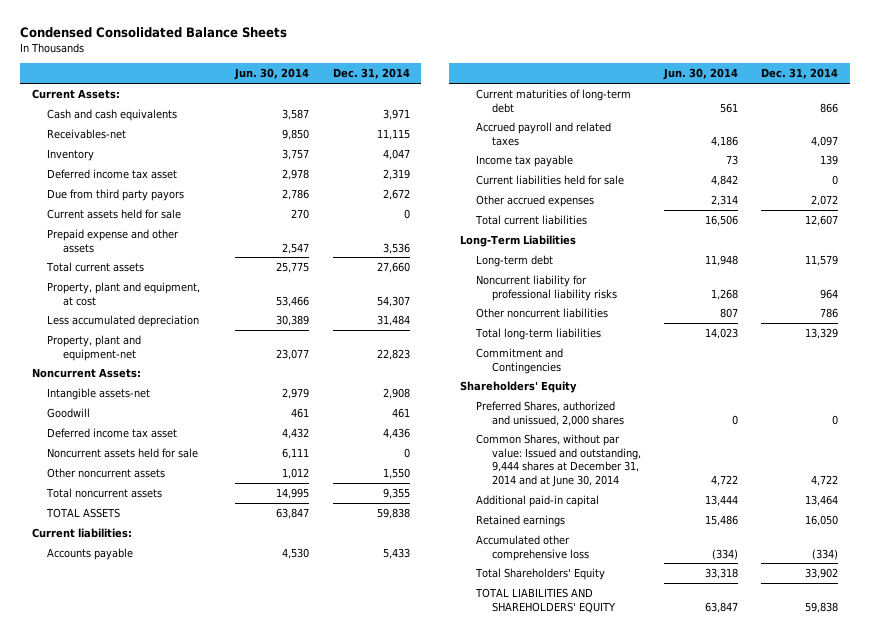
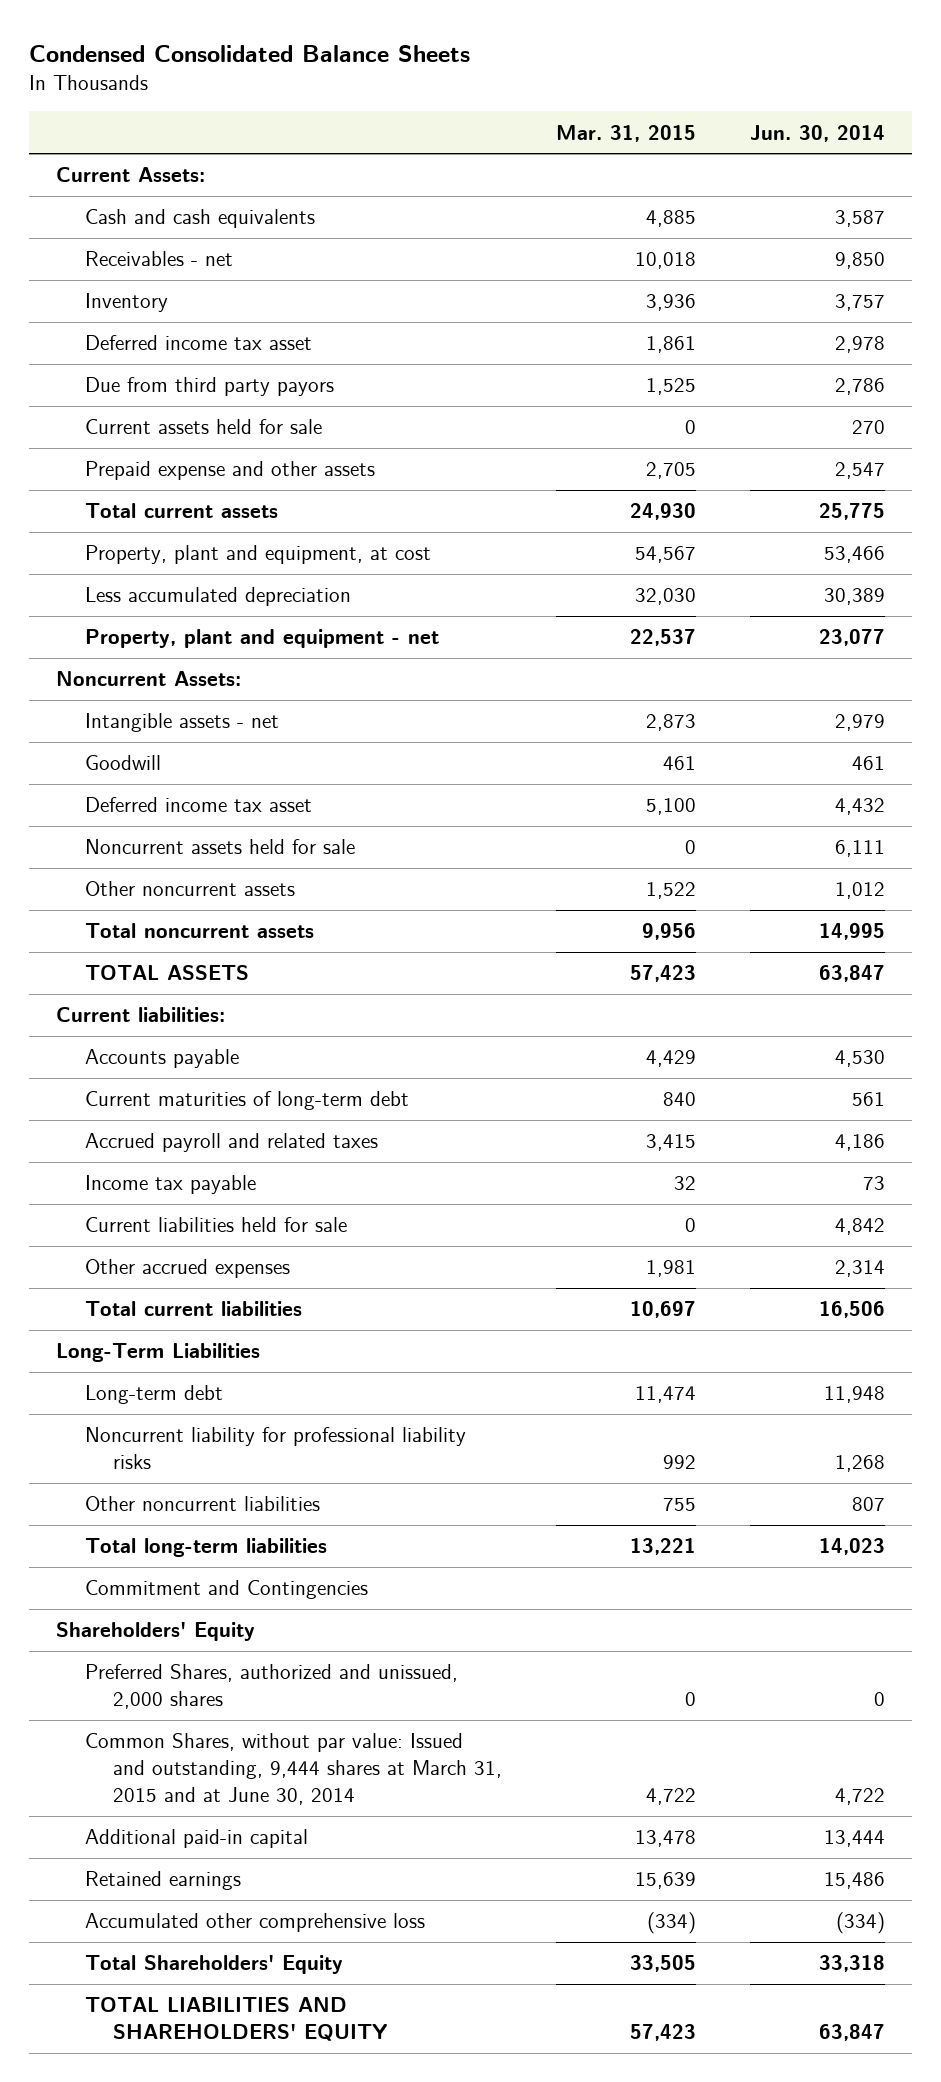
[332,68,410,80] Dec. 31, 2014 -> none
none -> [555,124,696,142] Mar. 31, 2015
[47,128,127,139] Receivables-net -> [84,251,233,267] Receivables - net
[47,334,142,361] Property, plant and equipment-net -> [84,629,439,649] Property, plant and equipment - net
[47,387,151,400] Intangible assets-net -> [84,713,279,733] Intangible assets - net
[476,433,642,487] Common Shares, without par value: Issued and outstanding, 9,444 shares at December 31, 2014 and at June 30, 2014 -> [84,1733,503,1805] Common Shares, without par value: Issued and outstanding, 9,444 shares at March 31, 2015 and at June 30, 2014

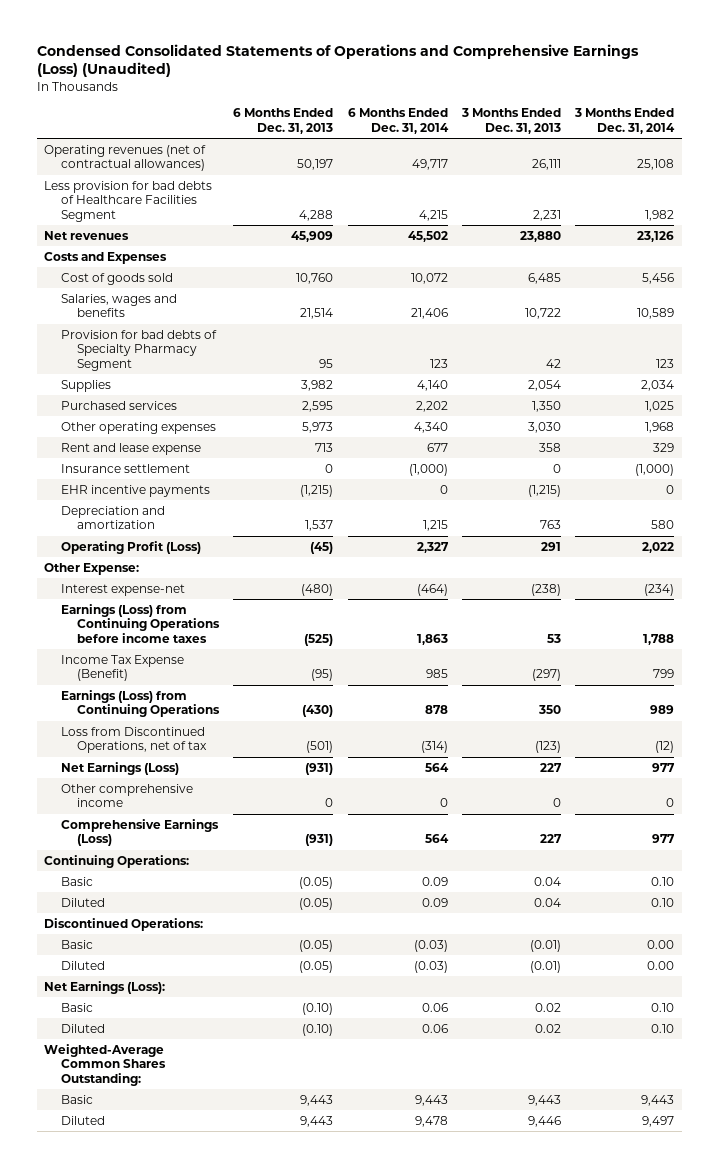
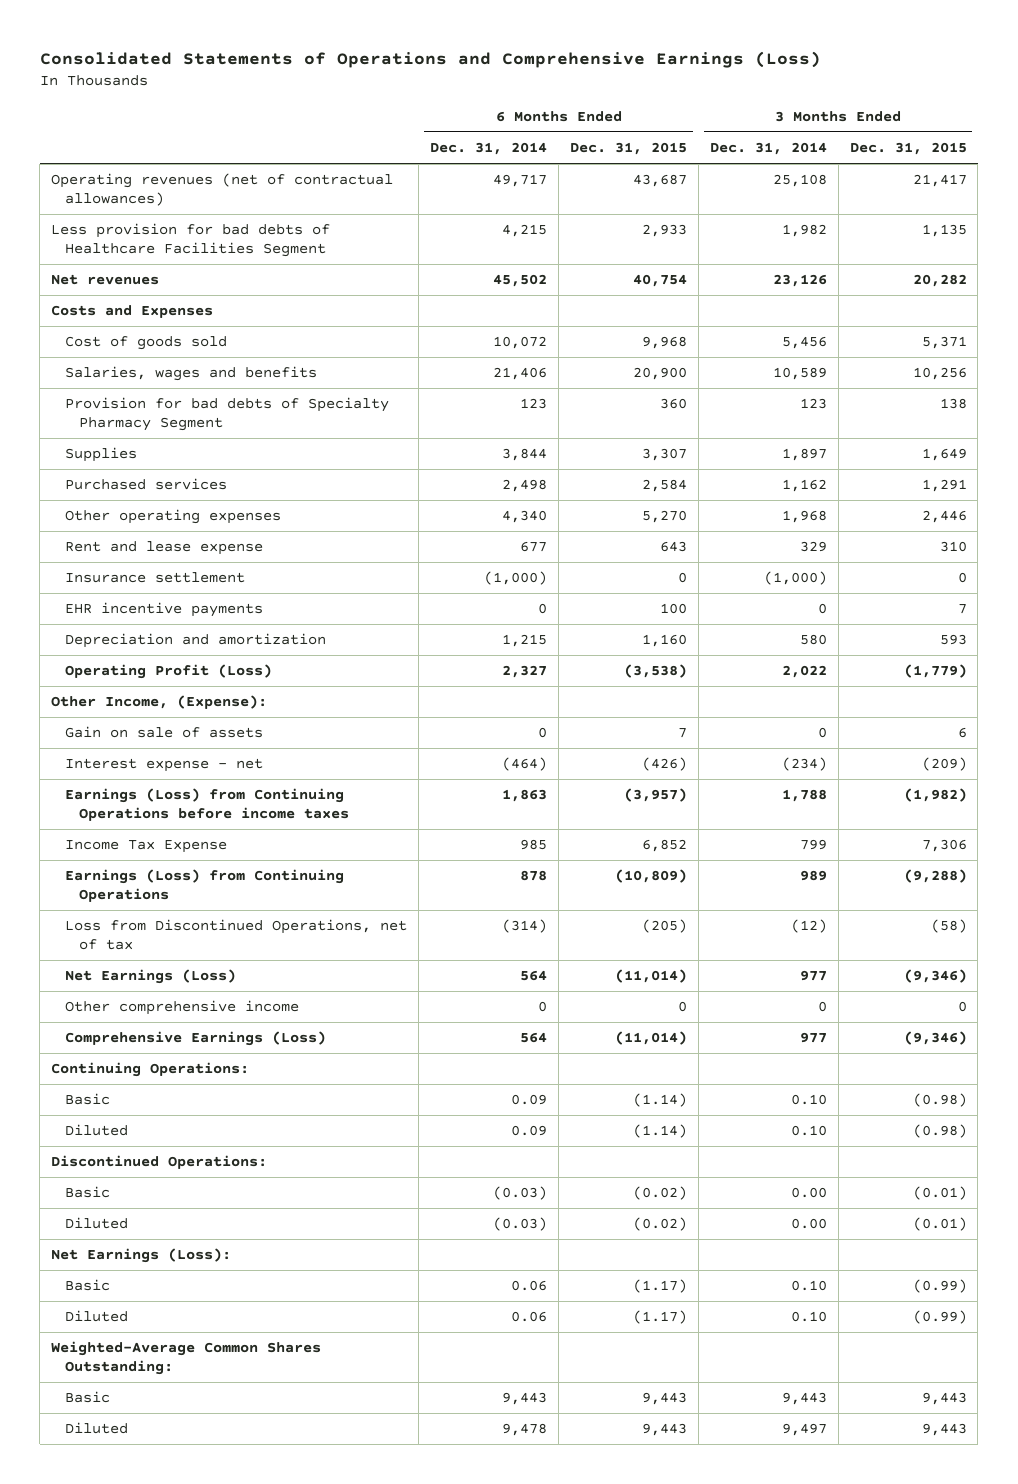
[37,43,640,78] Condensed Consolidated Statements of Operations and Comprehensive Earnings (Loss) (Unaudited) -> [39,50,821,68] Consolidated Statements of Operations and Comprehensive Earnings (Loss)
[233,108,334,134] 6 Months Ended Dec. 31, 2013 -> none
[461,108,562,134] 3 Months Ended Dec. 31, 2013 -> none
none -> [569,142,687,156] Dec. 31, 2015
none -> [849,142,967,156] Dec. 31, 2015
[416,379,448,391] 4,140 -> [502,448,548,462] 3,844
[641,379,675,391] 2,034 -> [781,448,827,462] 1,897
[415,400,448,412] 2,202 -> [502,479,548,493] 2,498
[645,400,675,412] 1,025 -> [781,479,827,493] 1,162
[44,562,140,575] Other Expense: -> [51,695,268,710] Other Income, (Expense):
none -> [65,726,264,739] Gain on sale of assets
[60,583,185,596] Interest expense-net -> [65,758,264,773] Interest expense - net
[60,654,184,682] Income Tax Expense (Benefit) -> [65,840,228,854] Income Tax Expense

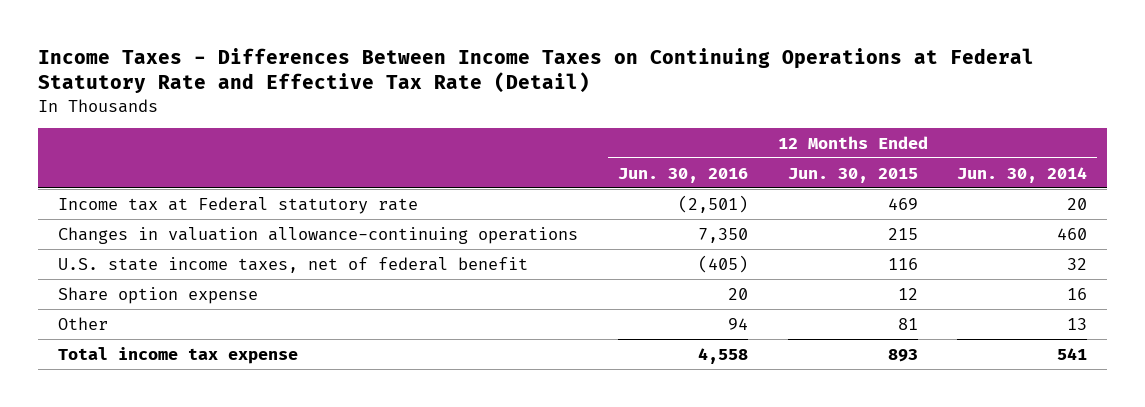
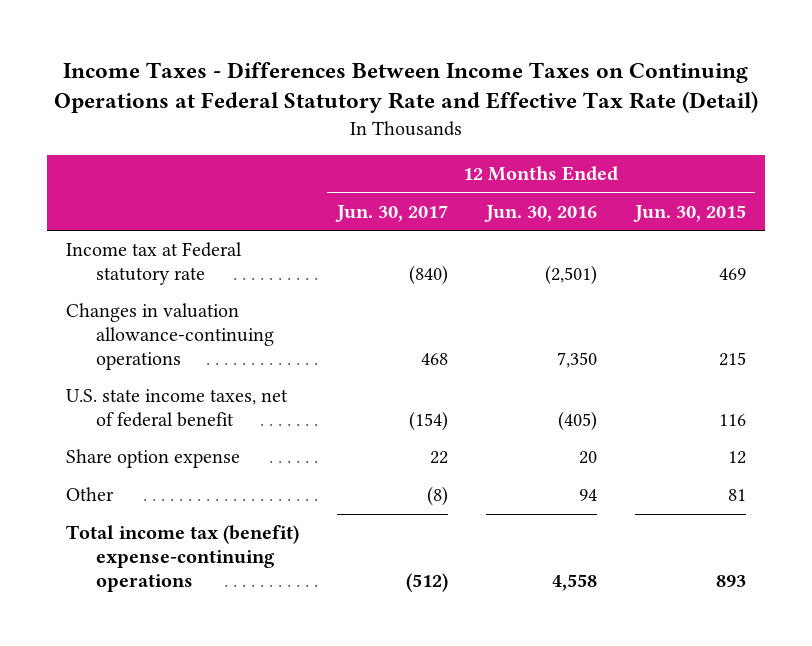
[957,166,1088,183] Jun. 30, 2014 -> none
none -> [334,204,448,222] Jun. 30, 2017
[57,346,298,364] Total income tax expense -> [66,525,300,592] Total income tax (benefit) expense-continuing operations

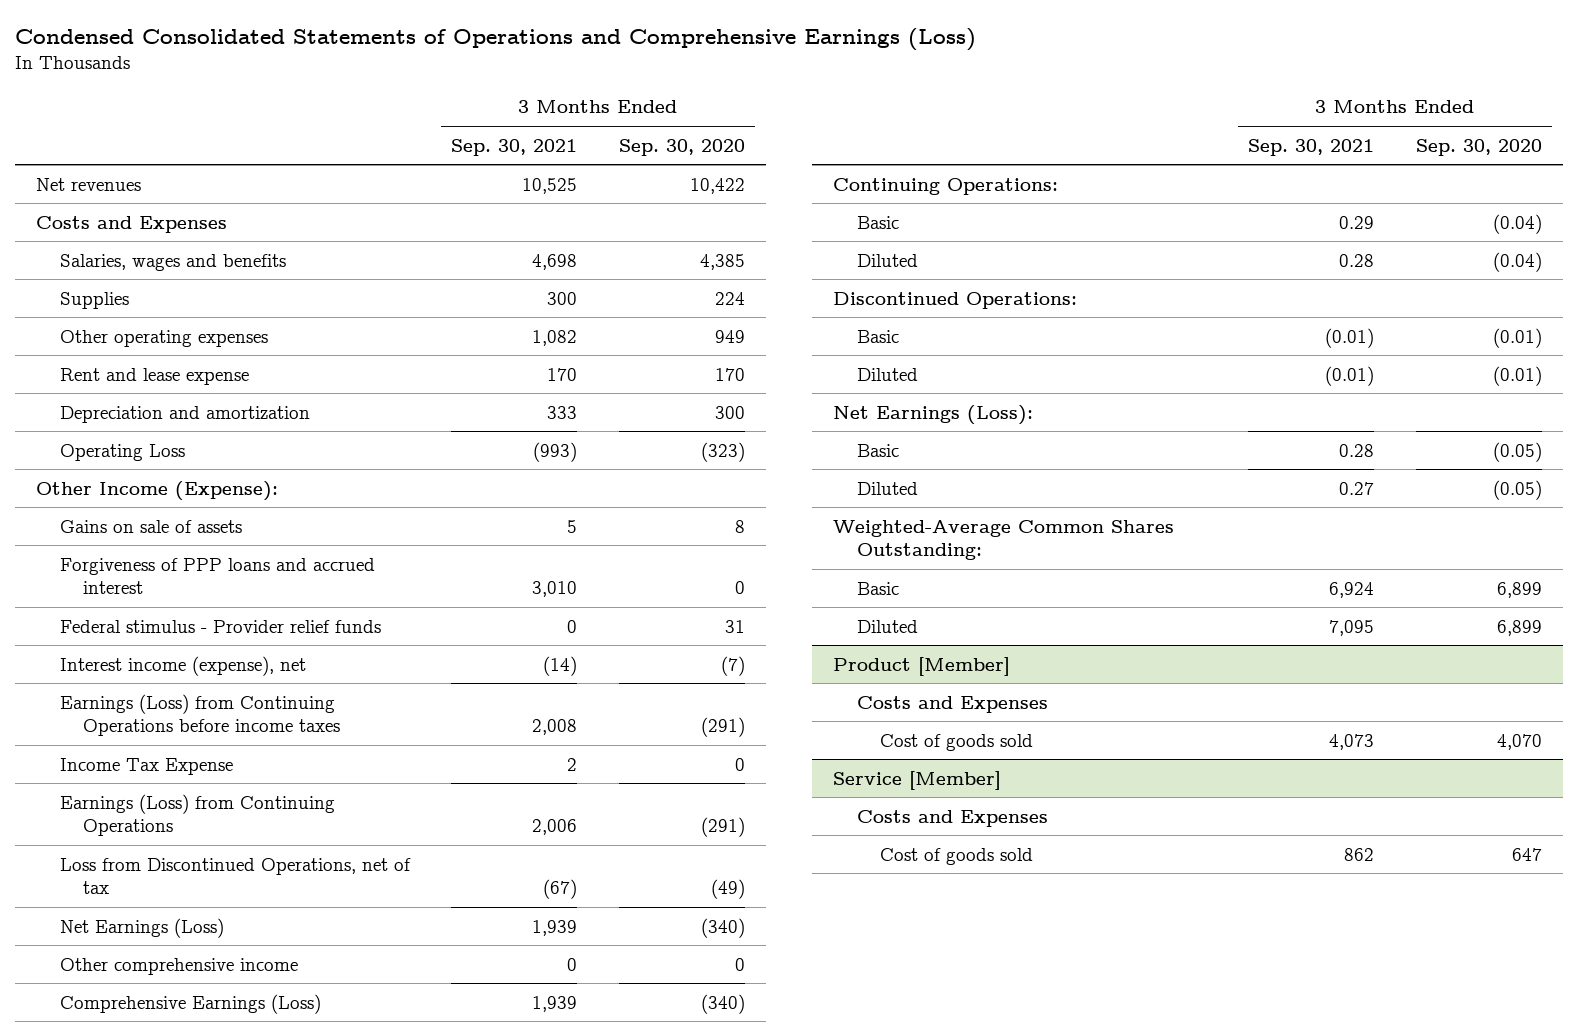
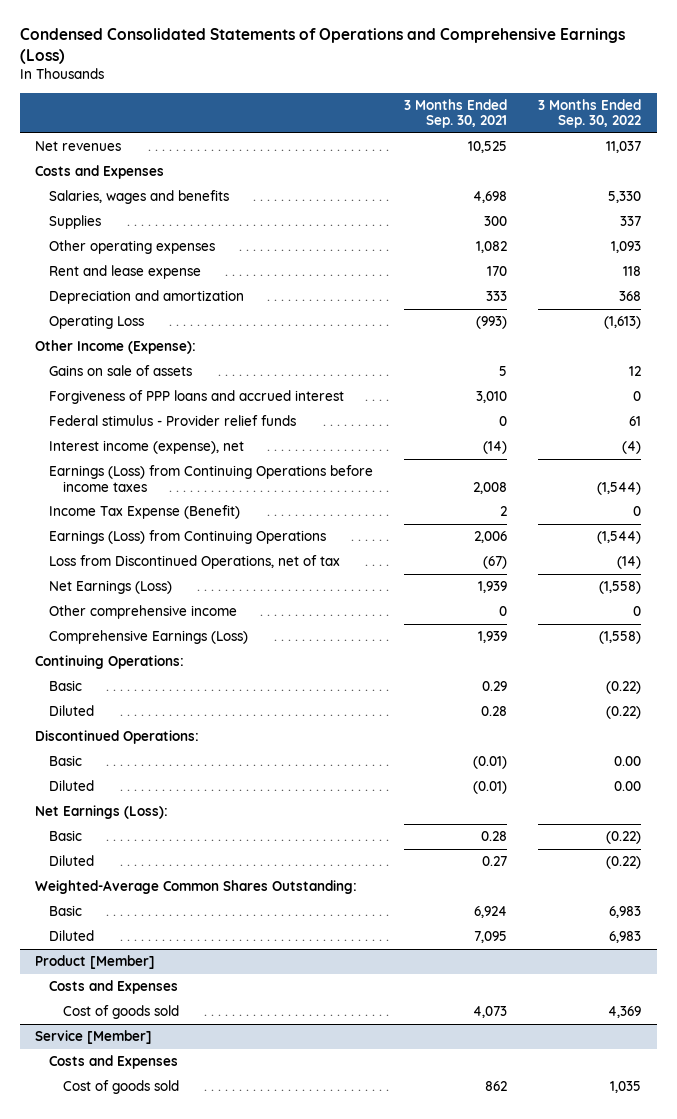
[618,138,745,156] Sep. 30, 2020 -> none
none -> [538,98,642,129] 3 Months Ended Sep. 30, 2022
[59,757,233,775] Income Tax Expense -> [49,505,241,520] Income Tax Expense (Benefit)

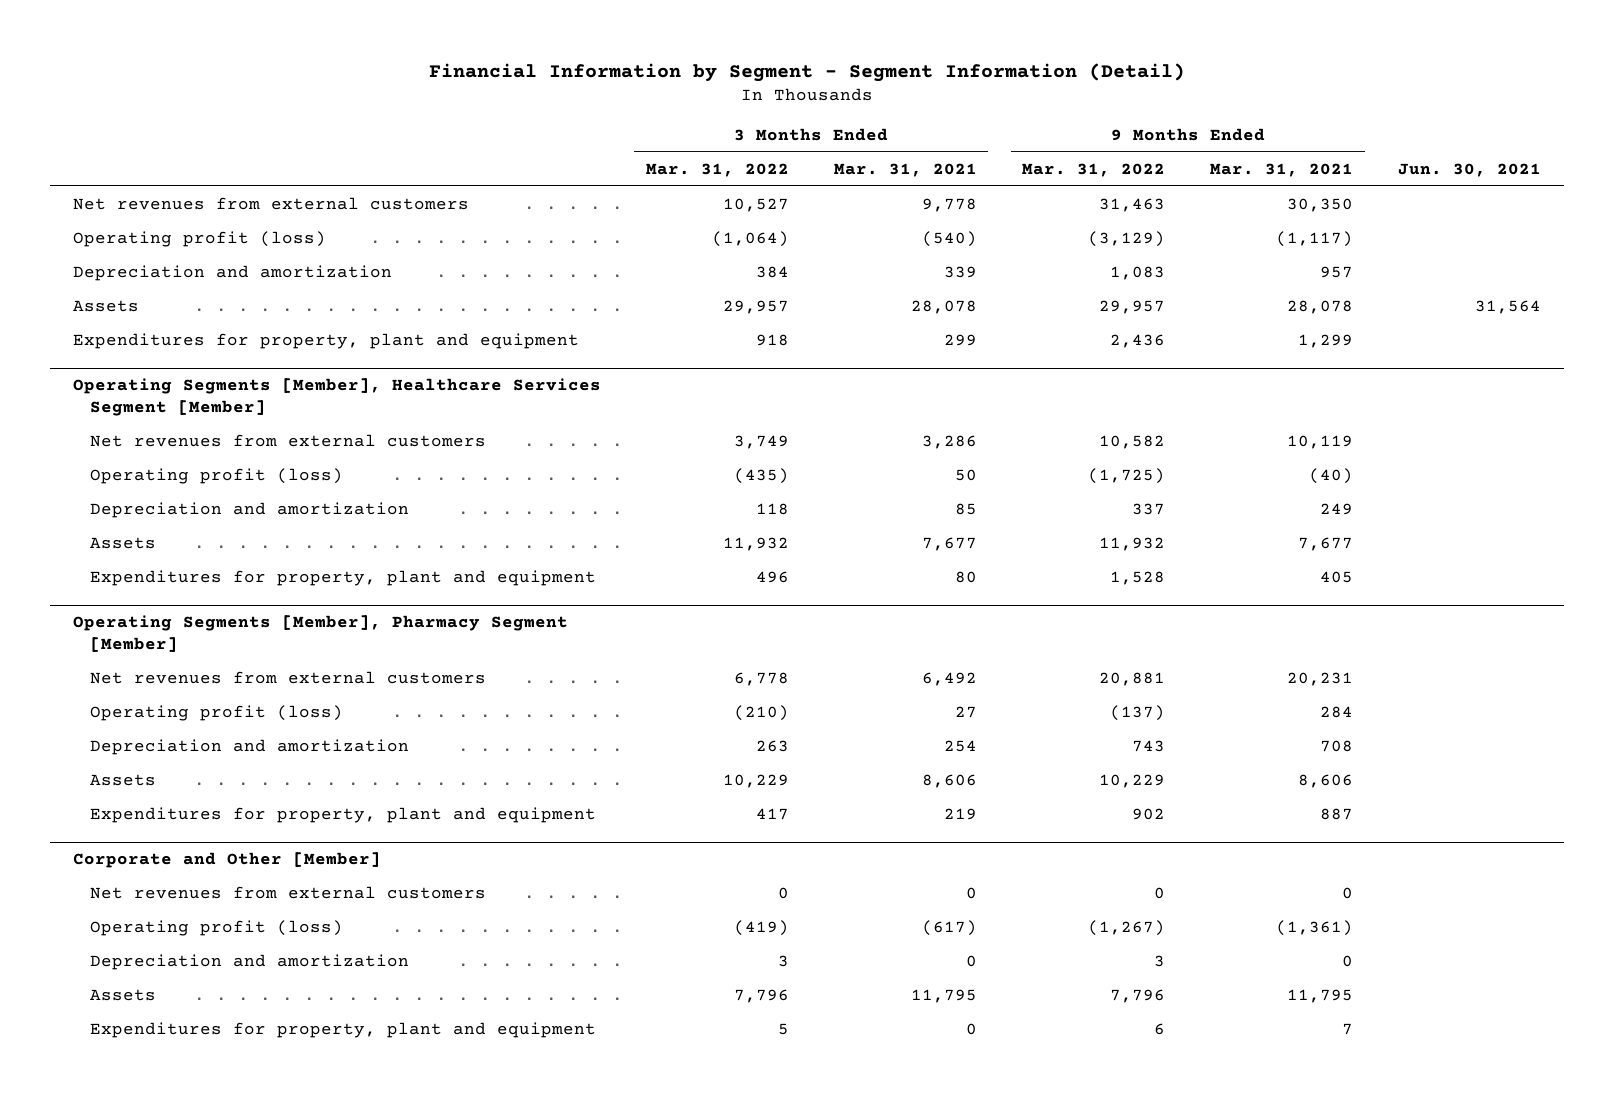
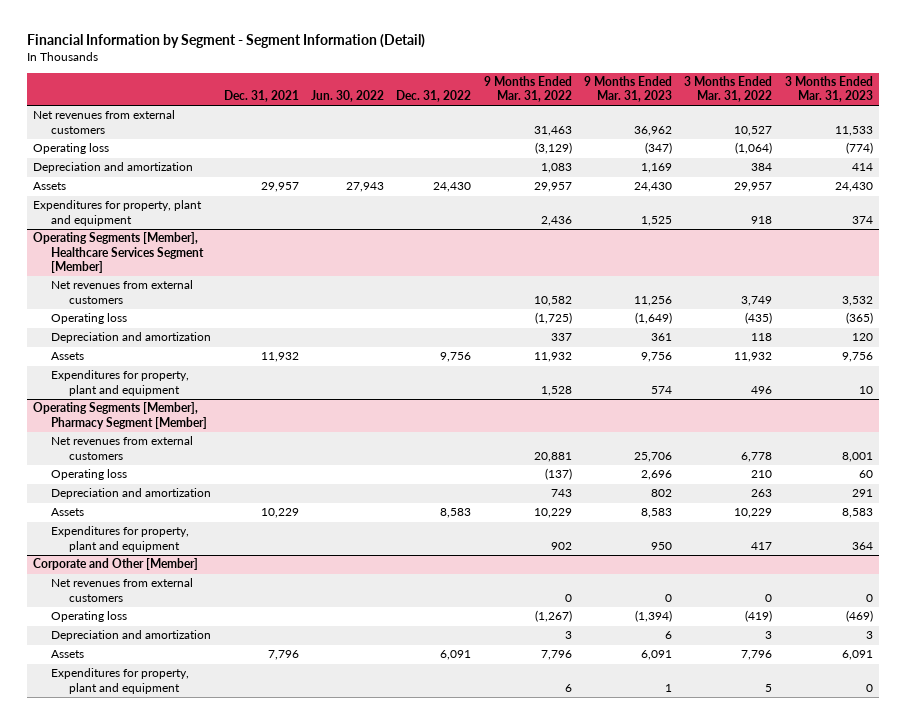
[833,162,977,177] Mar. 31, 2021 -> none
[1210,162,1354,177] Mar. 31, 2021 -> none
[1398,162,1542,177] Jun. 30, 2021 -> none
none -> [223,90,299,103] Dec. 31, 2021
none -> [311,90,385,103] Jun. 30, 2022
none -> [396,90,472,103] Dec. 31, 2022
none -> [584,76,673,103] 9 Months Ended Mar. 31, 2023
none -> [784,76,873,103] 3 Months Ended Mar. 31, 2023
[72,231,326,248] Operating profit (loss) -> [33,143,110,155] Operating loss
[89,468,343,485] Operating profit (loss) -> [51,313,128,325] Operating loss
[89,705,343,722] Operating profit (loss) -> [51,469,128,481] Operating loss
[733,705,789,722] (210) -> [751,470,773,479] 210
[89,920,343,937] Operating profit (loss) -> [51,611,128,623] Operating loss

